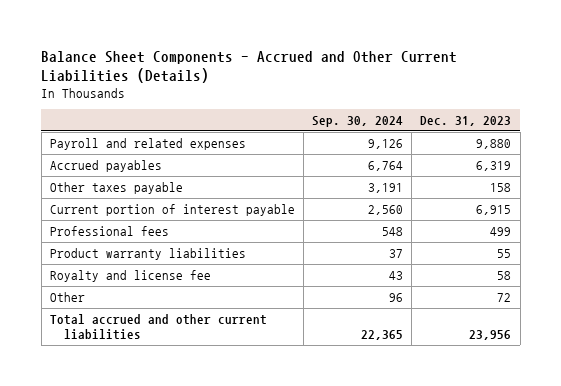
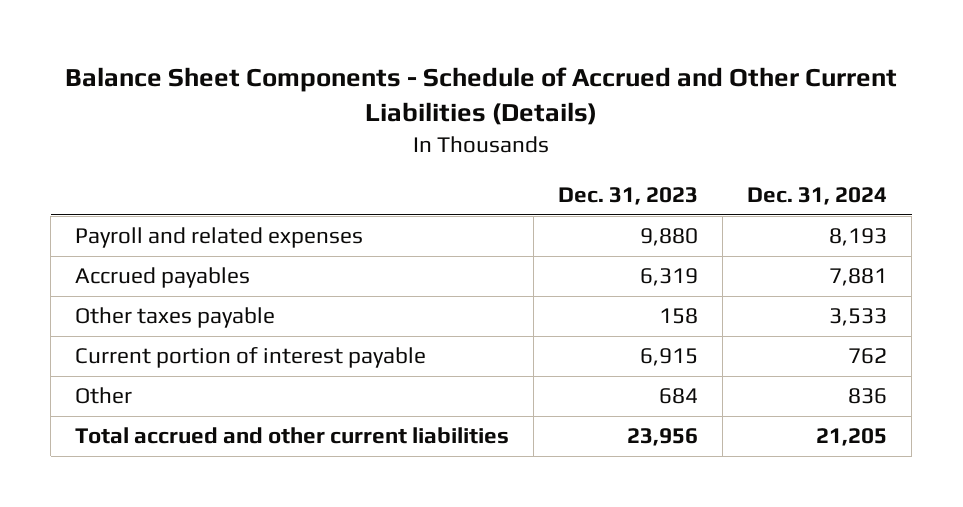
[41,50,458,83] Balance Sheet Components - Accrued and Other Current Liabilities (Details) -> [65,66,898,126] Balance Sheet Components - Schedule of Accrued and Other Current Liabilities (Details)
[312,116,404,128] Sep. 30, 2024 -> none
none -> [747,186,888,205] Dec. 31, 2024
[49,225,169,236] Professional fees -> none
[49,247,246,260] Product warranty liabilities -> none
[49,269,211,282] Royalty and license fee -> none
[497,292,512,302] 72 -> [659,388,699,405] 684

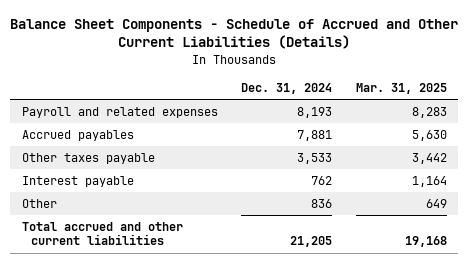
[558,186,699,205] Dec. 31, 2023 -> none
none -> [355,82,447,94] Mar. 31, 2025
[75,347,427,369] Current portion of interest payable -> [21,176,134,188] Interest payable

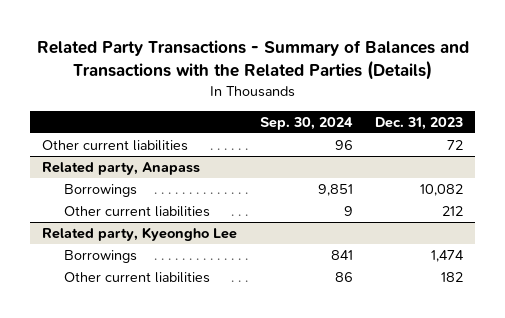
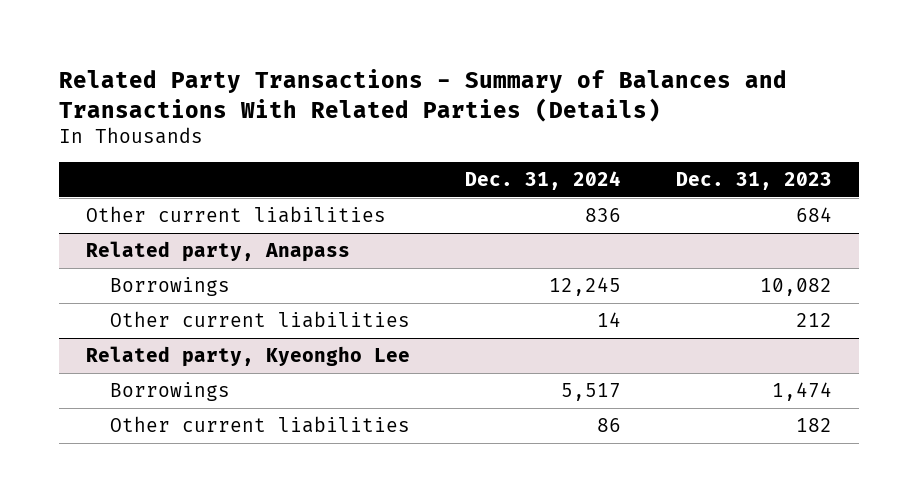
[36,40,469,81] Related Party Transactions - Summary of Balances and Transactions with the Related Parties (Details) -> [58,69,787,122] Related Party Transactions - Summary of Balances and Transactions With Related Parties (Details)
[259,116,353,130] Sep. 30, 2024 -> none
none -> [464,171,621,191] Dec. 31, 2024
[447,140,464,151] 72 -> [795,206,832,222] 684

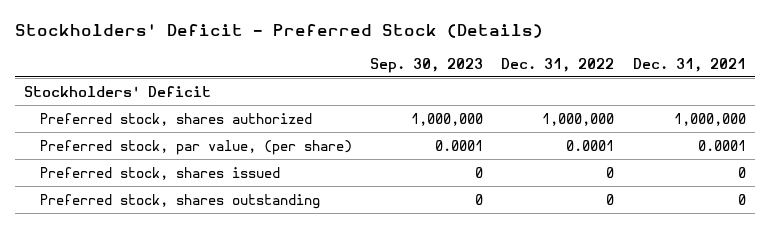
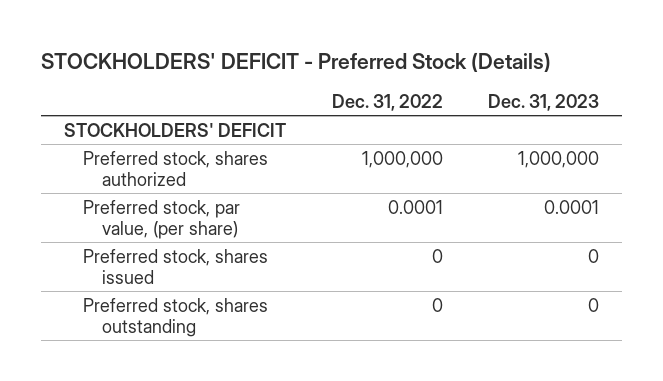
[15,24,544,39] Stockholders' Deficit - Preferred Stock (Details) -> [41,52,552,73] STOCKHOLDERS' DEFICIT - Preferred Stock (Details)
[369,57,483,73] Sep. 30, 2023 -> none
[632,57,746,72] Dec. 31, 2021 -> none
none -> [488,94,600,112] Dec. 31, 2023
[24,85,212,97] Stockholders' Deficit -> [64,122,287,137] STOCKHOLDERS' DEFICIT

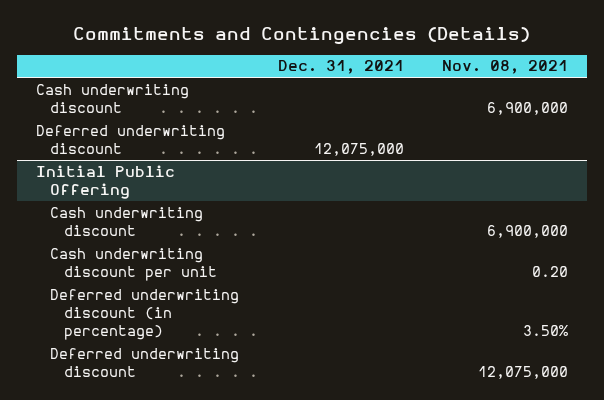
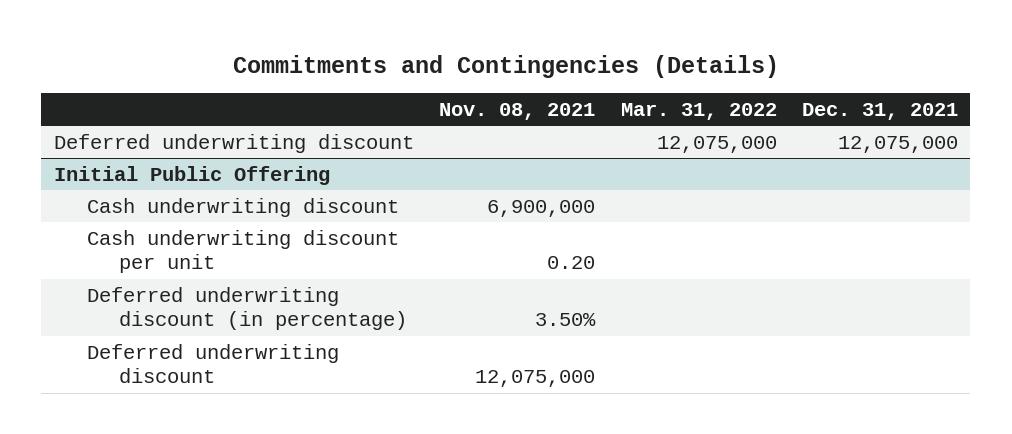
none -> [620,103,777,121] Mar. 31, 2022
[36,83,190,113] Cash underwriting discount -> none

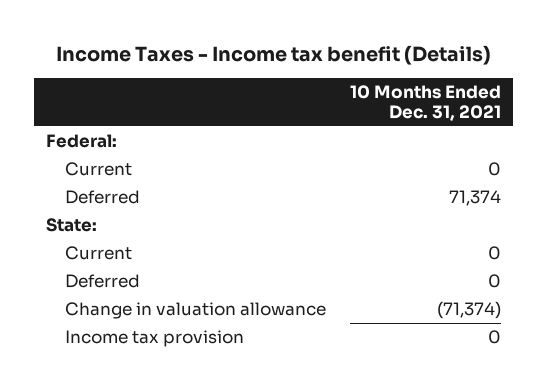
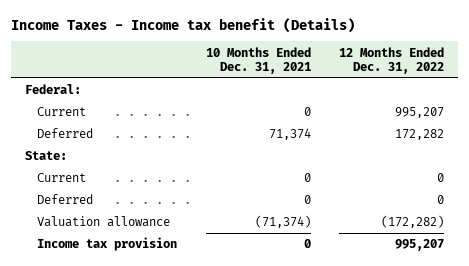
none -> [338,46,444,74] 12 Months Ended Dec. 31, 2022
[64,302,326,320] Change in valuation allowance -> [37,216,171,228] Valuation allowance

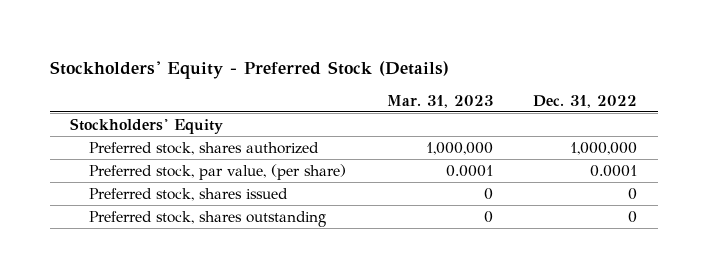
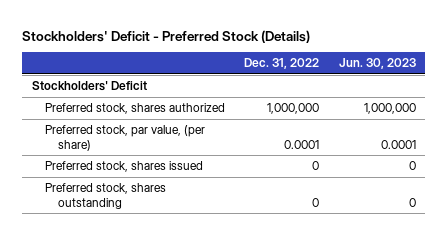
[50,60,450,79] Stockholders' Equity - Preferred Stock (Details) -> [22,29,311,43] Stockholders' Deficit - Preferred Stock (Details)
[386,94,493,108] Mar. 31, 2023 -> none
none -> [338,58,416,70] Jun. 30, 2023
[70,117,224,134] Stockholders' Equity -> [31,81,147,92] Stockholders' Deficit

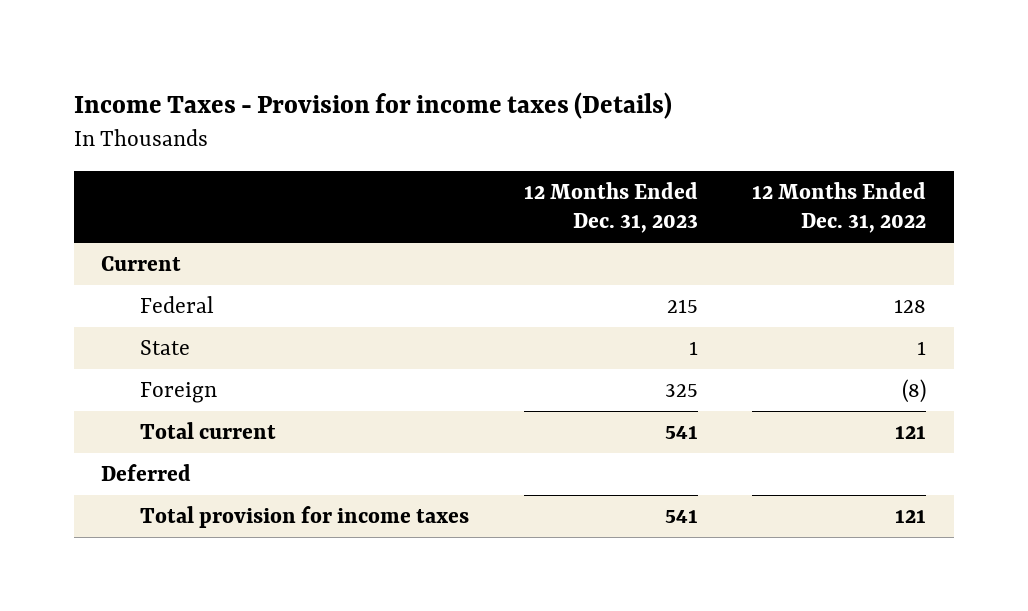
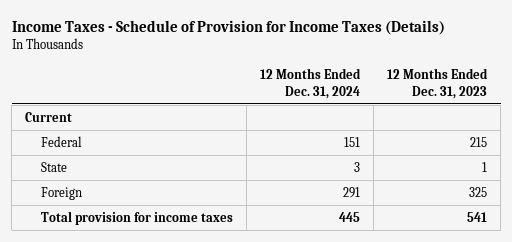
[73,91,672,119] Income Taxes - Provision for income taxes (Details) -> [11,19,445,35] Income Taxes - Schedule of Provision for Income Taxes (Details)
[752,182,927,234] 12 Months Ended Dec. 31, 2022 -> none
none -> [259,68,361,99] 12 Months Ended Dec. 31, 2024
[140,422,277,440] Total current -> none
[101,464,192,482] Deferred -> none

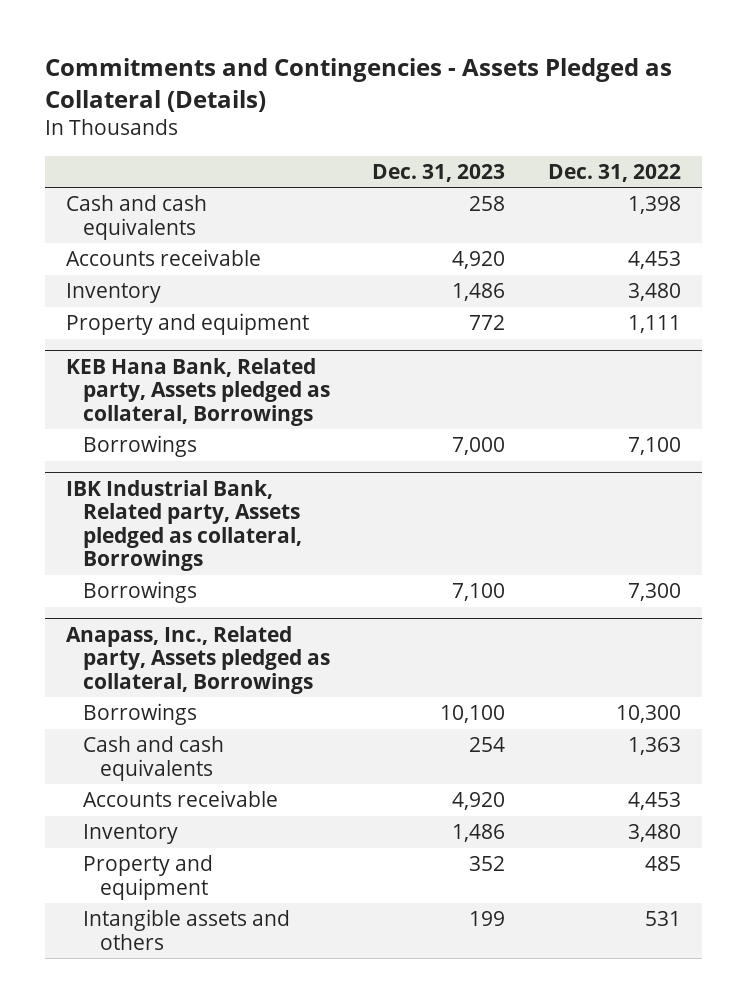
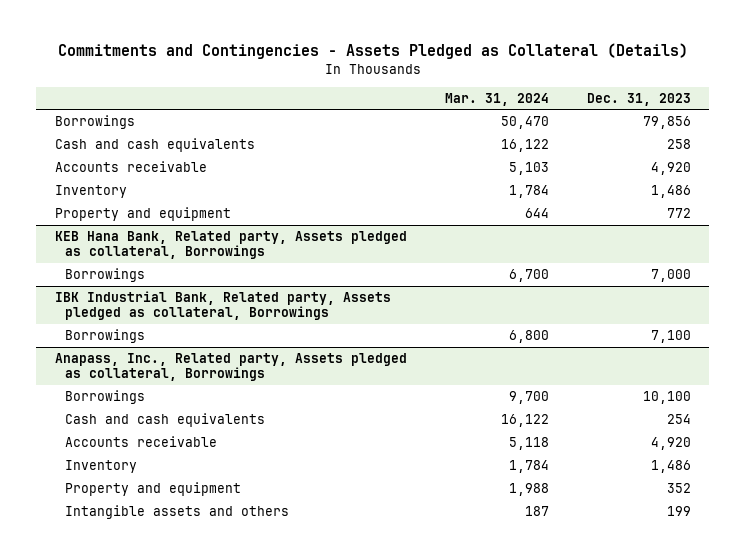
[547,163,681,182] Dec. 31, 2022 -> none
none -> [444,92,549,106] Mar. 31, 2024
none -> [55,115,136,130] Borrowings

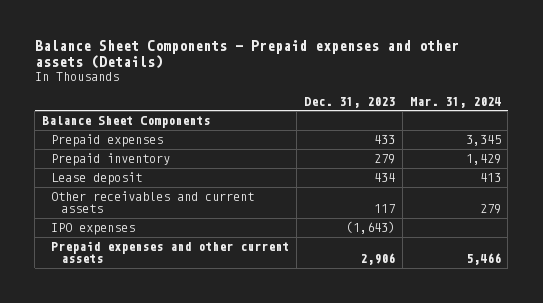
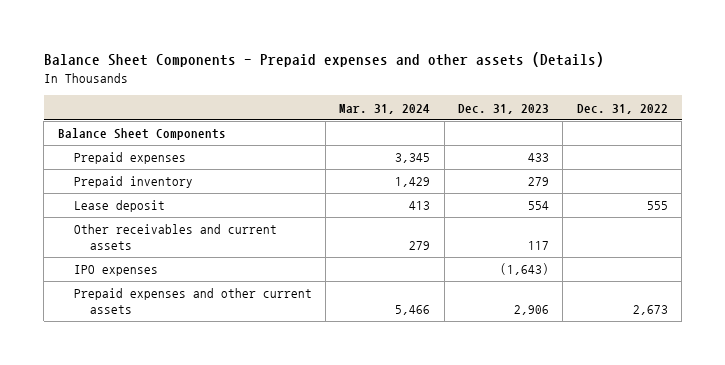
none -> [576,103,668,114] Dec. 31, 2022
[374,173,396,183] 434 -> [528,201,550,211] 554

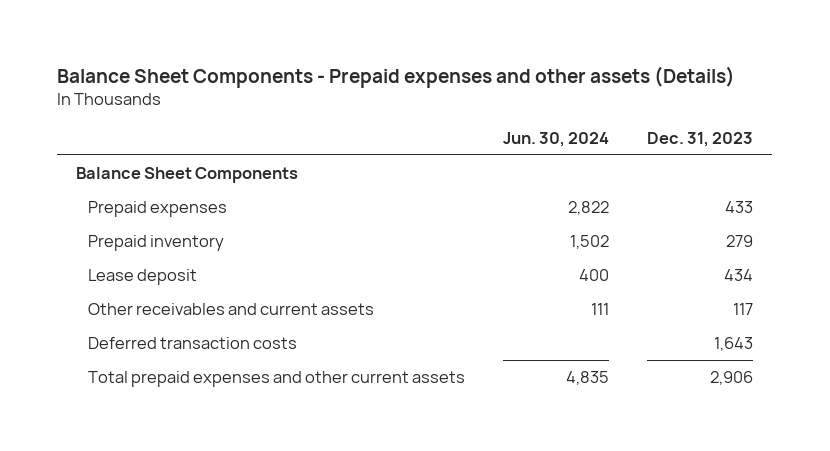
[339,103,431,114] Mar. 31, 2024 -> none
[576,103,668,114] Dec. 31, 2022 -> none
none -> [503,131,610,147] Jun. 30, 2024
[528,201,550,211] 554 -> [724,268,754,281] 434
[73,265,158,277] IPO expenses -> none
none -> [87,336,297,349] Deferred transaction costs
[73,288,312,315] Prepaid expenses and other current assets -> [87,370,465,387] Total prepaid expenses and other current assets

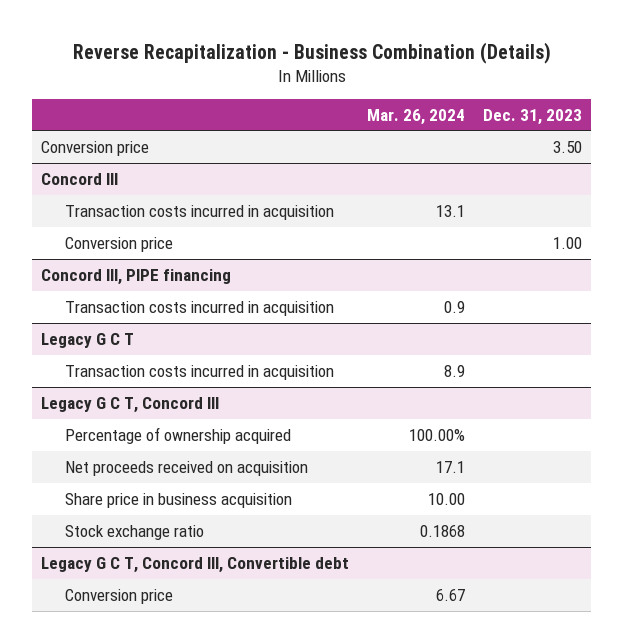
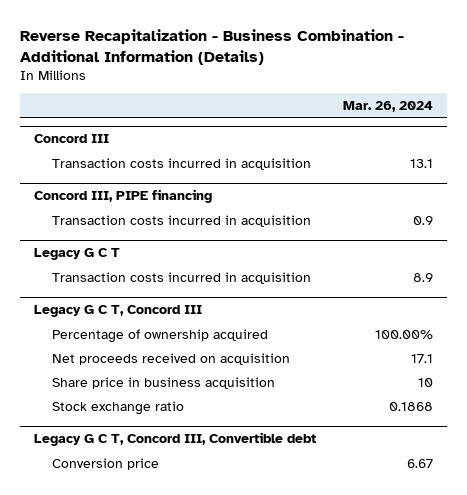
[72,41,551,64] Reverse Recapitalization - Business Combination (Details) -> [20,28,405,65] Reverse Recapitalization - Business Combination - Additional Information (Details)
[483,108,583,125] Dec. 31, 2023 -> none
[41,140,150,156] Conversion price -> none
[64,236,173,252] Conversion price -> none
[428,492,466,505] 10.00 -> [418,377,434,387] 10

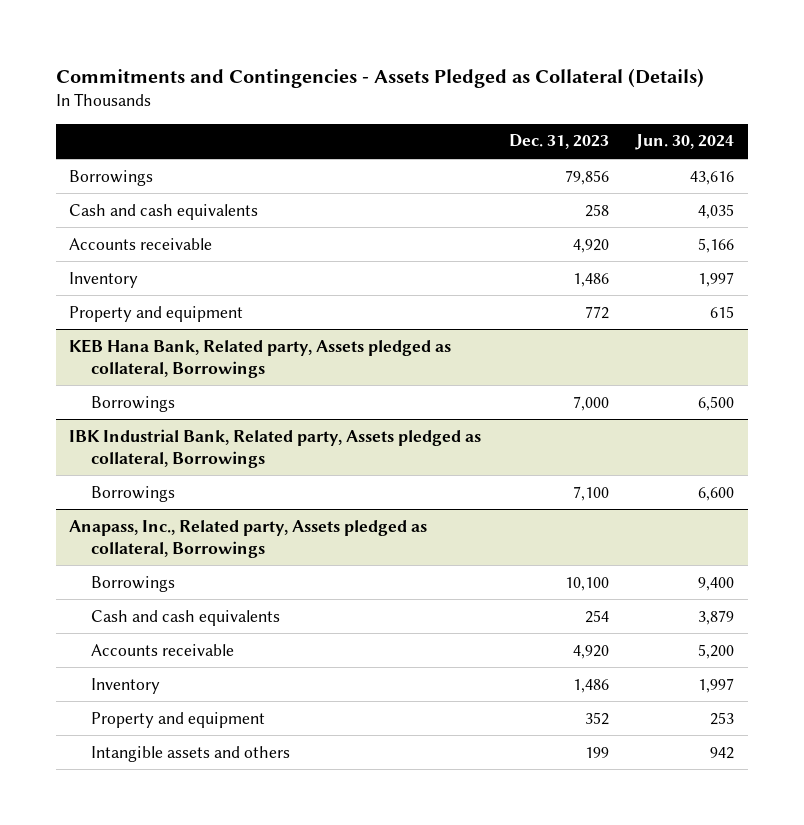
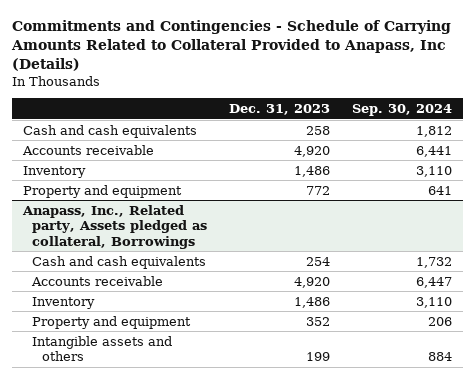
[55,67,704,88] Commitments and Contingencies - Assets Pledged as Collateral (Details) -> [10,19,451,72] Commitments and Contingencies - Schedule of Carrying Amounts Related to Collateral Provided to Anapass, Inc (Details)
[635,134,735,151] Jun. 30, 2024 -> none
none -> [351,104,452,117] Sep. 30, 2024
[69,169,154,186] Borrowings -> none
[69,338,452,378] KEB Hana Bank, Related party, Assets pledged as collateral, Borrowings -> none
[91,395,176,412] Borrowings -> none
[69,428,482,468] IBK Industrial Bank, Related party, Assets pledged as collateral, Borrowings -> none
[91,485,176,502] Borrowings -> none
[91,575,176,592] Borrowings -> none

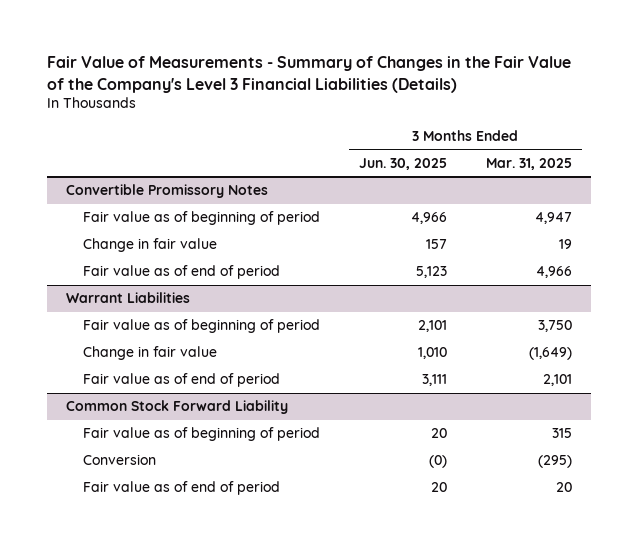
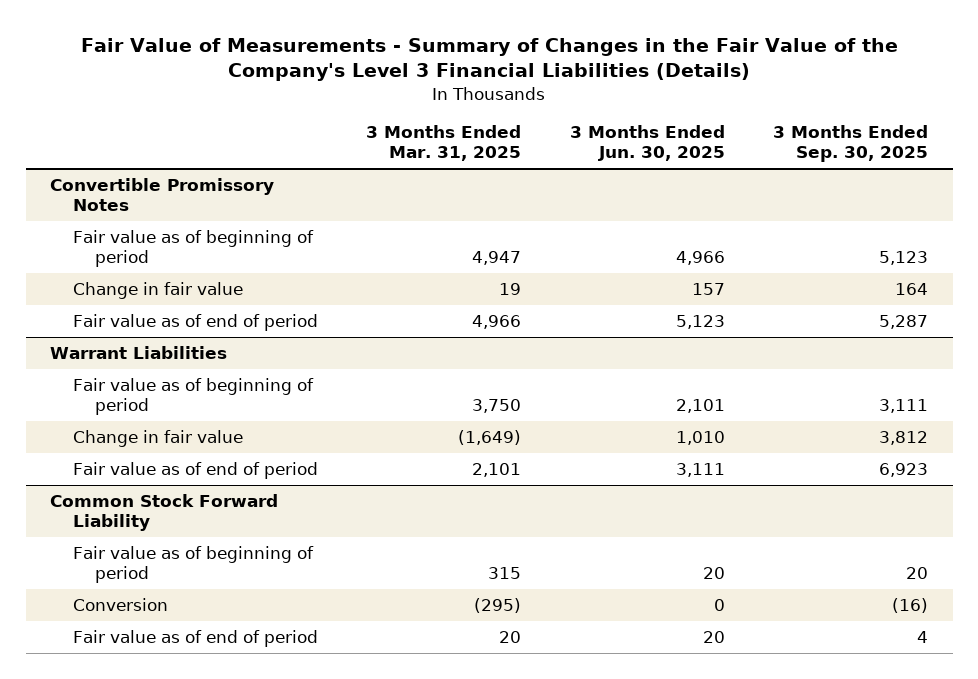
none -> [773,125,929,163] 3 Months Ended Sep. 30, 2025
[429,455,448,469] (0) -> [713,599,725,612] 0

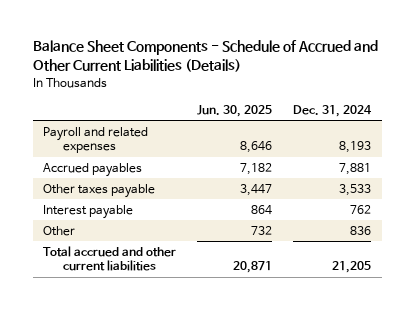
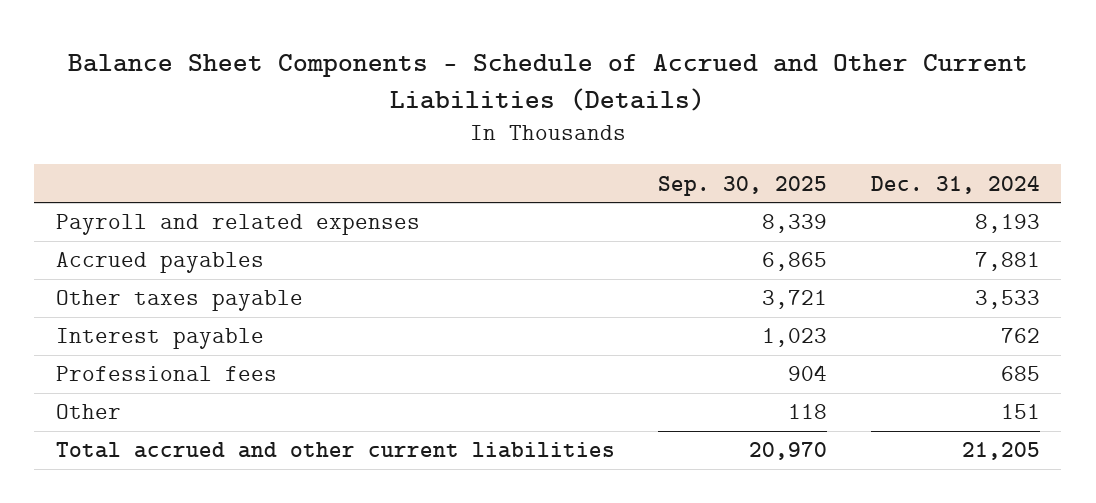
[197,104,273,117] Jun. 30, 2025 -> none
none -> [658,175,828,196] Sep. 30, 2025
none -> [56,366,278,382] Professional fees
[350,226,372,236] 836 -> [1000,404,1040,420] 151

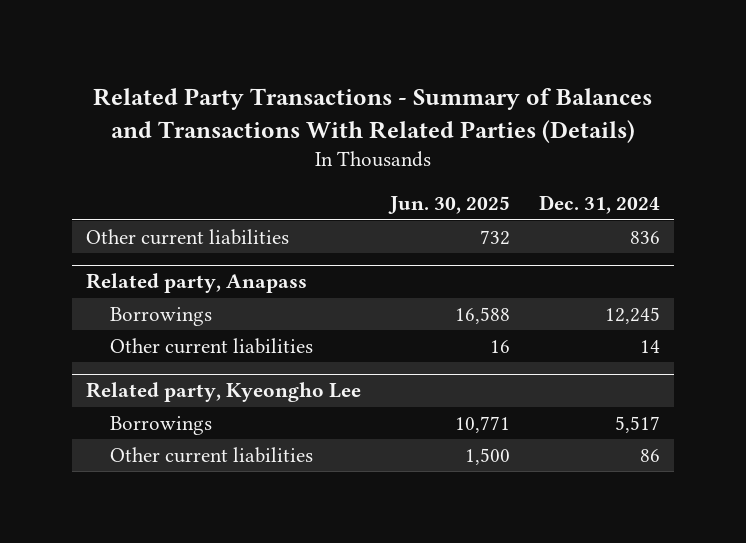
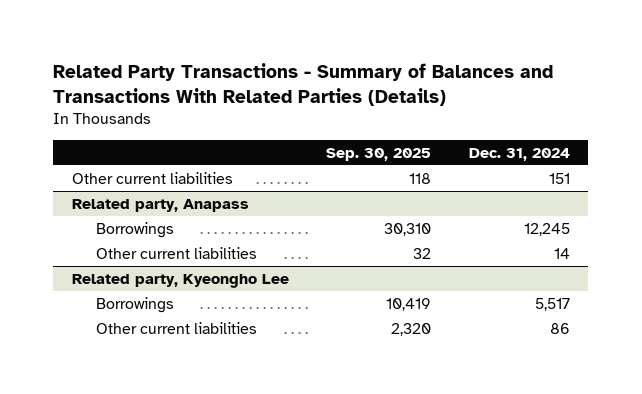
[388,196,511,215] Jun. 30, 2025 -> none
none -> [326,147,432,161] Sep. 30, 2025
[629,231,660,245] 836 -> [548,172,570,184] 151

